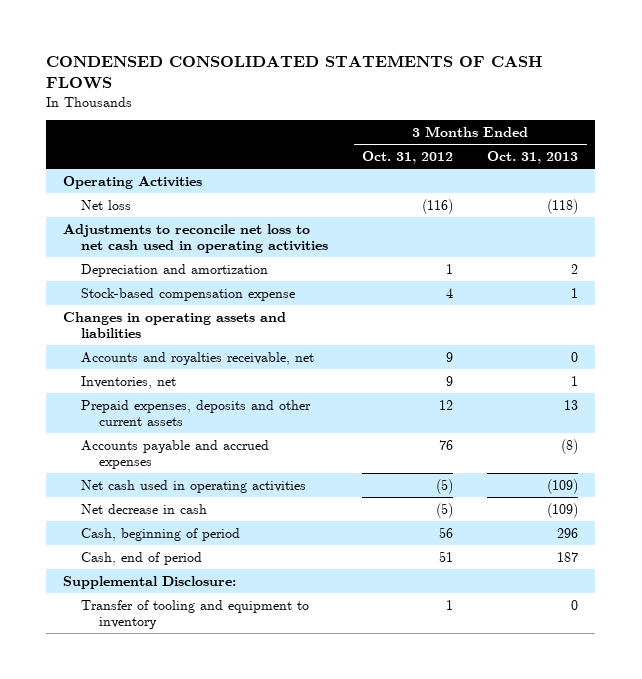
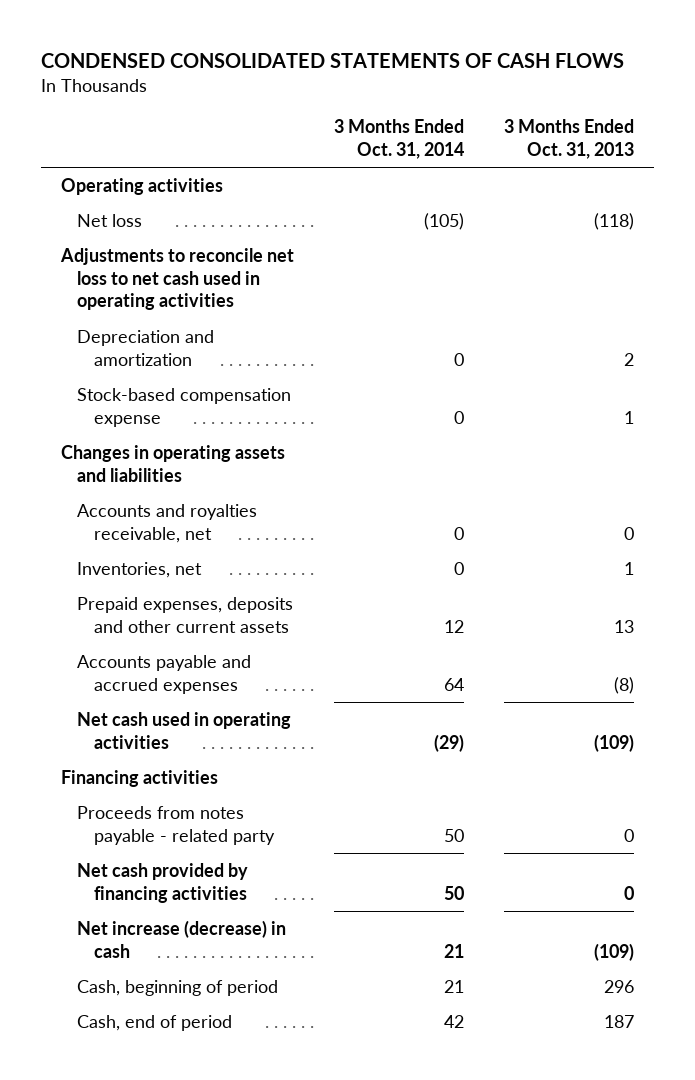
[362,150,454,164] Oct. 31, 2012 -> none
none -> [333,118,464,159] 3 Months Ended Oct. 31, 2014
[63,175,203,189] Operating Activities -> [60,177,223,195] Operating activities
none -> [60,769,218,787] Financing activities
none -> [77,805,276,845] Proceeds from notes payable - related party
none -> [77,862,249,903] Net cash provided by financing activities
[81,503,208,514] Net decrease in cash -> [77,919,287,958] Net increase (decrease) in cash
[63,575,237,589] Supplemental Disclosure: -> none
[81,599,310,629] Transfer of tooling and equipment to inventory -> none

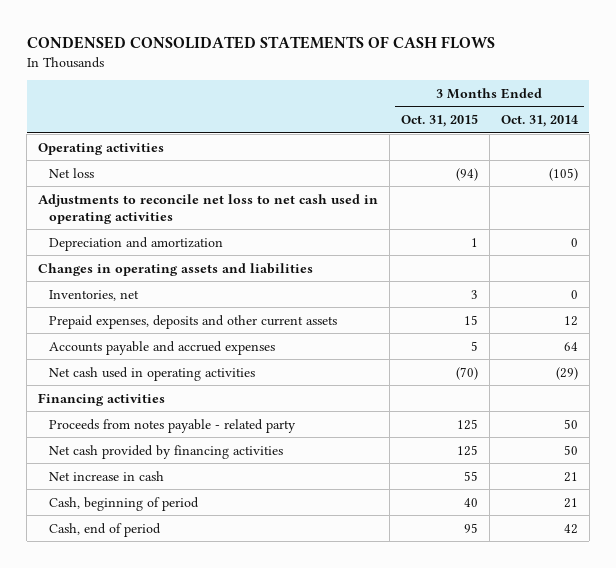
[503,118,634,159] 3 Months Ended Oct. 31, 2013 -> none
none -> [400,114,478,128] Oct. 31, 2015
[77,387,292,427] Stock-based compensation expense -> none
[77,503,258,543] Accounts and royalties receivable, net -> none
[77,919,287,958] Net increase (decrease) in cash -> [48,470,164,481] Net increase in cash

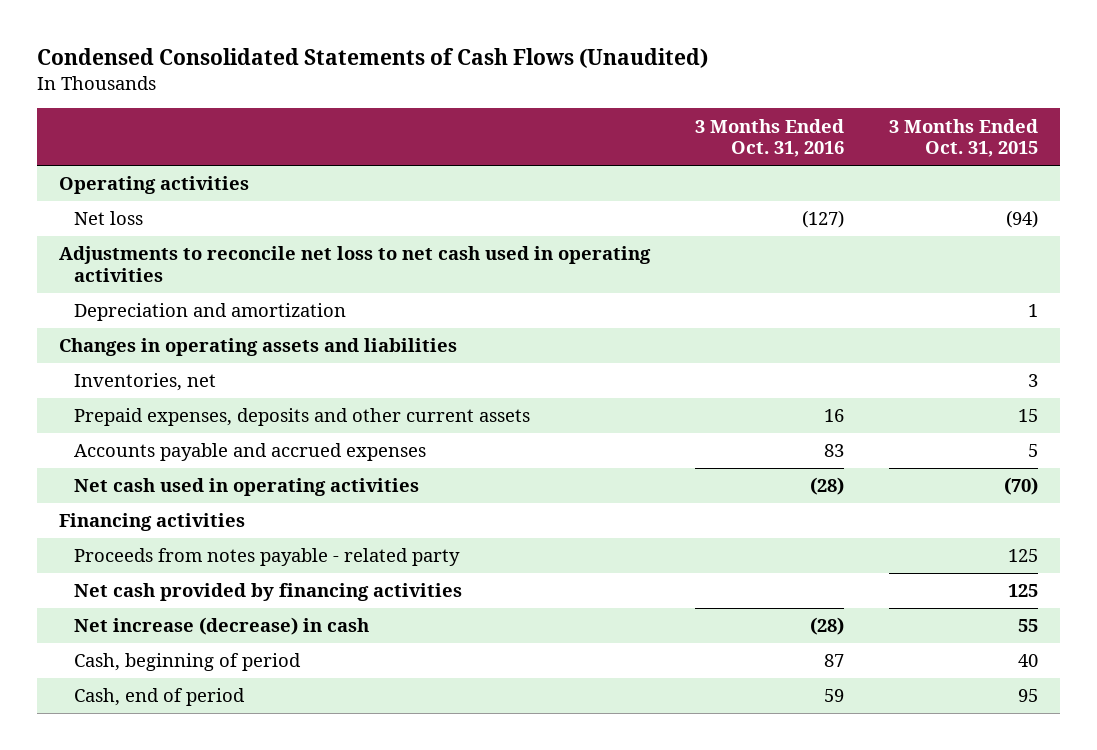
[26,36,495,50] CONDENSED CONSOLIDATED STATEMENTS OF CASH FLOWS -> [36,48,708,69] Condensed Consolidated Statements of Cash Flows (Unaudited)
[500,115,578,128] Oct. 31, 2014 -> none
none -> [694,118,844,158] 3 Months Ended Oct. 31, 2016
[48,470,164,481] Net increase in cash -> [74,617,370,636] Net increase (decrease) in cash

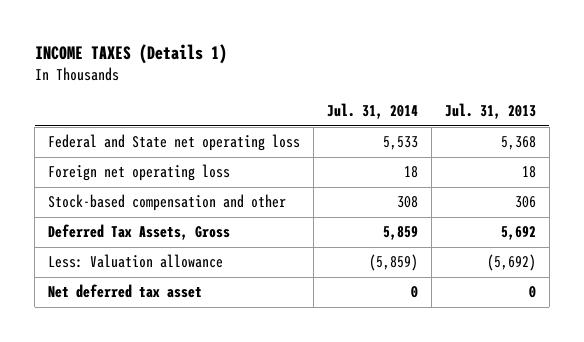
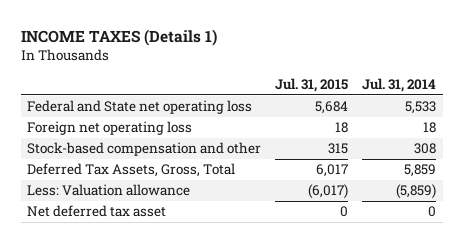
[444,103,536,120] Jul. 31, 2013 -> none
none -> [275,78,349,93] Jul. 31, 2015
[48,224,231,241] Deferred Tax Assets, Gross -> [27,163,236,178] Deferred Tax Assets, Gross, Total

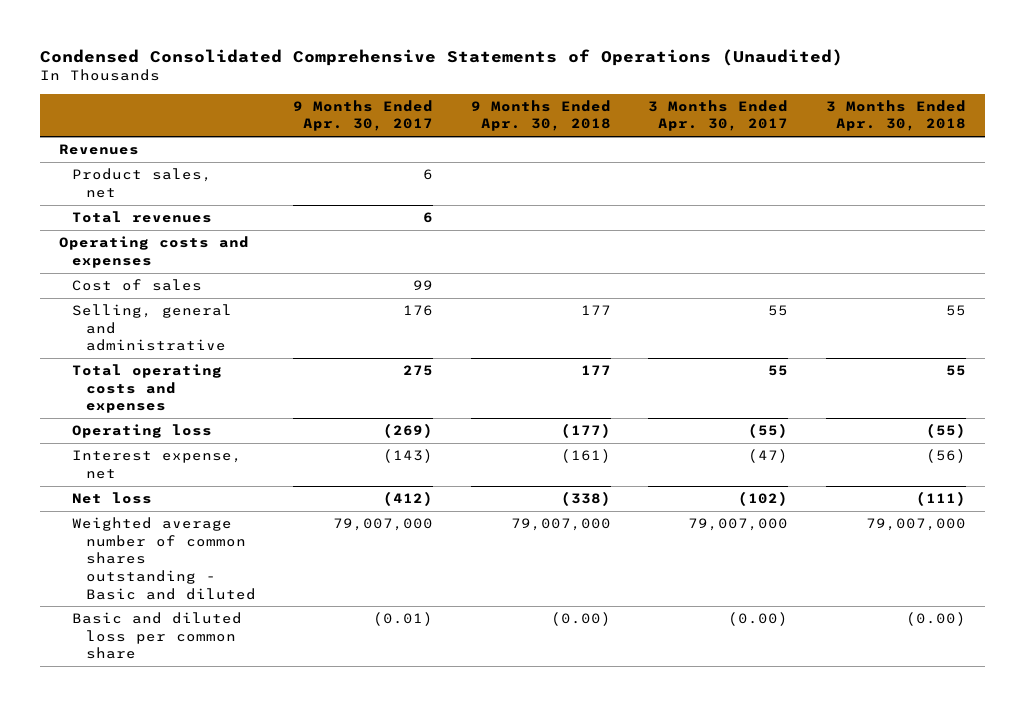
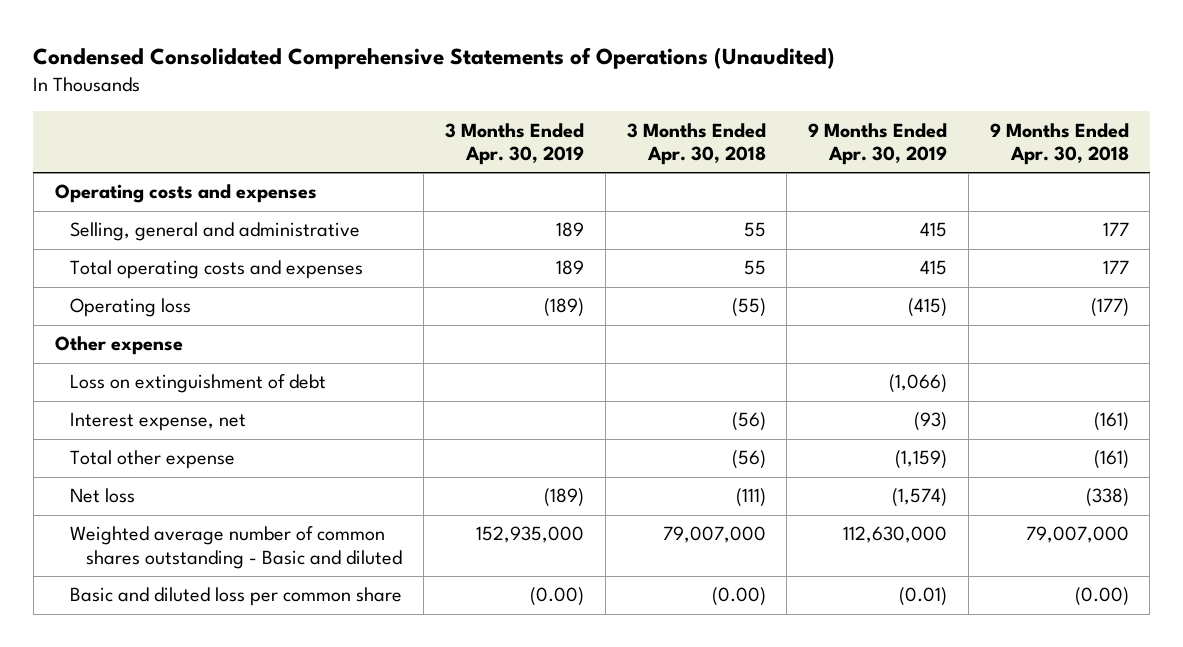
[293,99,434,132] 9 Months Ended Apr. 30, 2017 -> none
[648,99,789,132] 3 Months Ended Apr. 30, 2017 -> none
none -> [445,122,585,166] 3 Months Ended Apr. 30, 2019
none -> [808,122,948,166] 9 Months Ended Apr. 30, 2019
[59,144,140,156] Revenues -> none
[72,168,213,198] Product sales, net -> none
[72,211,213,224] Total revenues -> none
[72,279,203,292] Cost of sales -> none
none -> [54,336,183,356] Other expense
none -> [70,374,327,394] Loss on extinguishment of debt
none -> [70,450,236,470] Total other expense

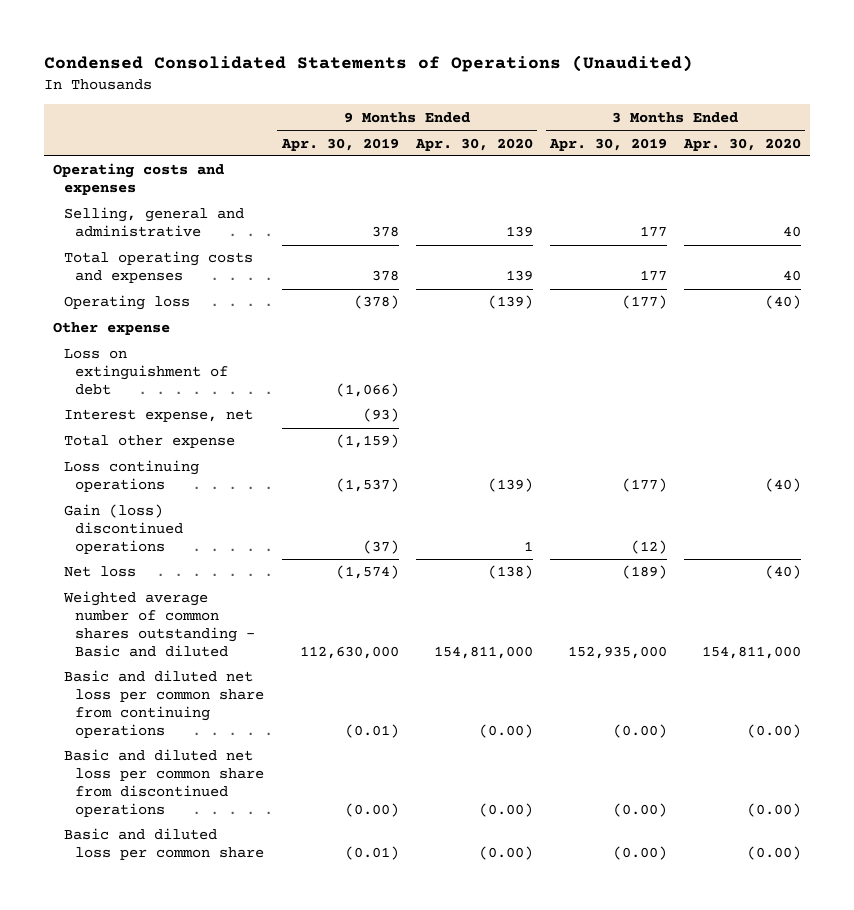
[33,47,836,70] Condensed Consolidated Comprehensive Statements of Operations (Unaudited) -> [43,54,693,72] Condensed Consolidated Statements of Operations (Unaudited)
[626,122,766,166] 3 Months Ended Apr. 30, 2018 -> none
[989,122,1129,166] 9 Months Ended Apr. 30, 2018 -> none
none -> [414,137,533,151] Apr. 30, 2020
none -> [683,137,802,151] Apr. 30, 2020
[556,222,585,238] 189 -> [639,226,667,238] 177
[920,222,948,238] 415 -> [371,226,399,238] 378
[556,260,585,276] 189 -> [639,270,667,282] 177
[920,260,948,276] 415 -> [371,270,399,282] 378
[544,298,585,318] (189) -> [621,295,667,310] (177)
[908,298,948,318] (415) -> [353,295,399,310] (378)
none -> [63,460,199,493] Loss continuing operations
none -> [63,504,184,555] Gain (loss) discontinued operations
none -> [63,670,265,738] Basic and diluted net loss per common share from continuing operations
none -> [63,749,265,817] Basic and diluted net loss per common share from discontinued operations

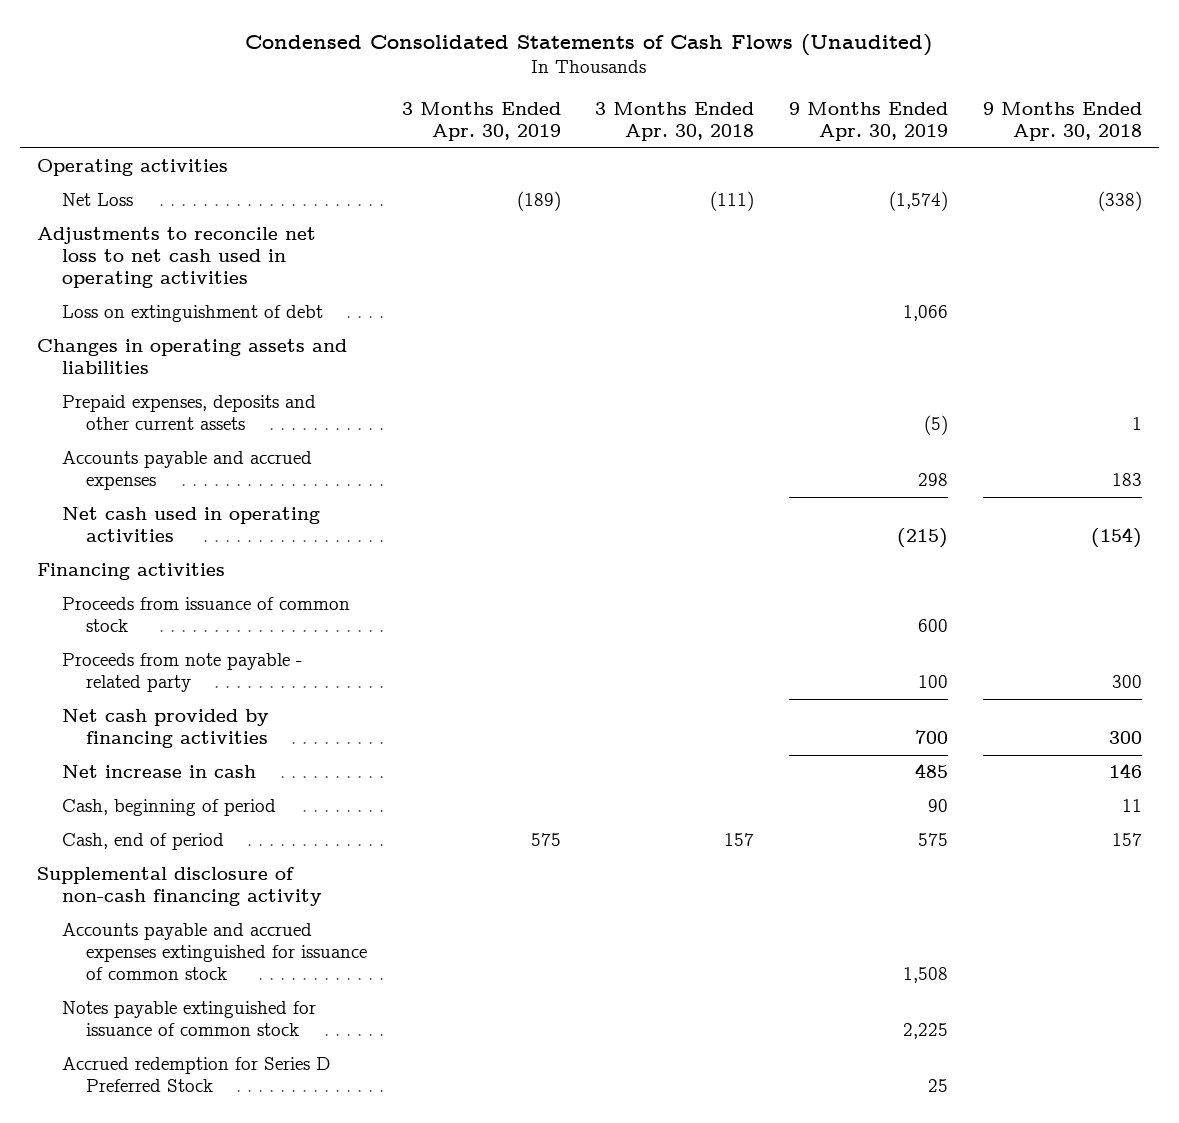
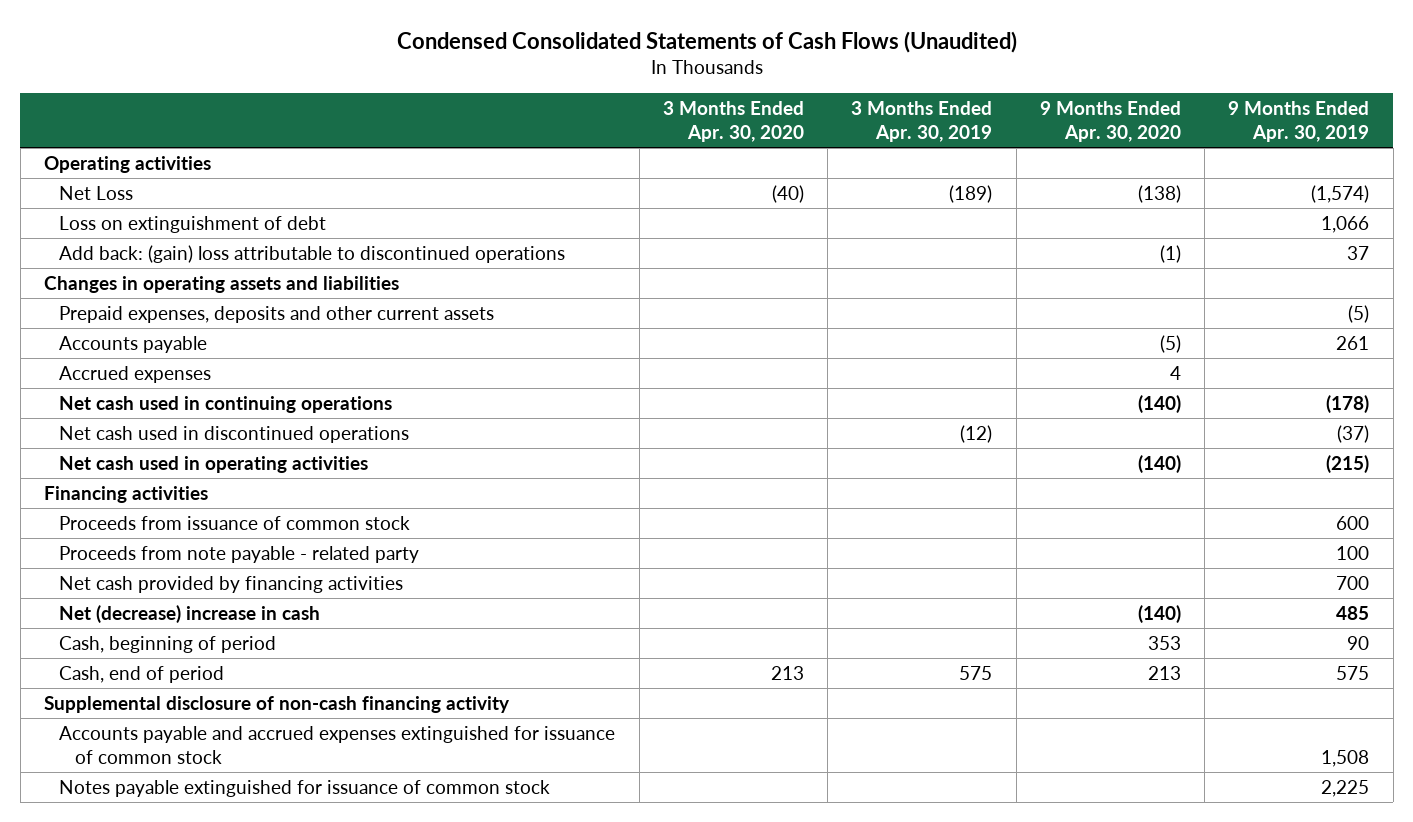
[595,101,755,141] 3 Months Ended Apr. 30, 2018 -> none
[982,101,1142,141] 9 Months Ended Apr. 30, 2018 -> none
none -> [662,100,804,142] 3 Months Ended Apr. 30, 2020
none -> [1039,100,1181,142] 9 Months Ended Apr. 30, 2020
[37,227,317,289] Adjustments to reconcile net loss to net cash used in operating activities -> none
none -> [59,244,566,263] Add back: (gain) loss attributable to discontinued operations
[61,451,312,491] Accounts payable and accrued expenses -> none
none -> [59,335,208,353] Accounts payable
none -> [59,365,212,383] Accrued expenses
none -> [59,395,393,413] Net cash used in continuing operations
none -> [59,425,410,443] Net cash used in discontinued operations
[61,765,256,779] Net increase in cash -> [59,604,321,623] Net (decrease) increase in cash
[61,1057,330,1093] Accrued redemption for Series D Preferred Stock -> none

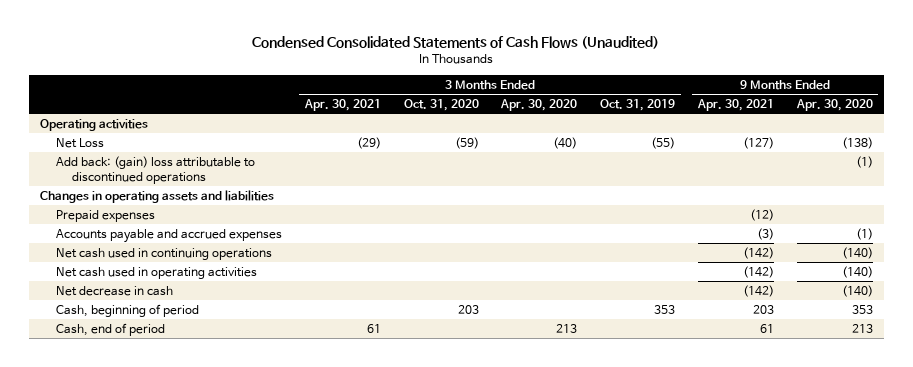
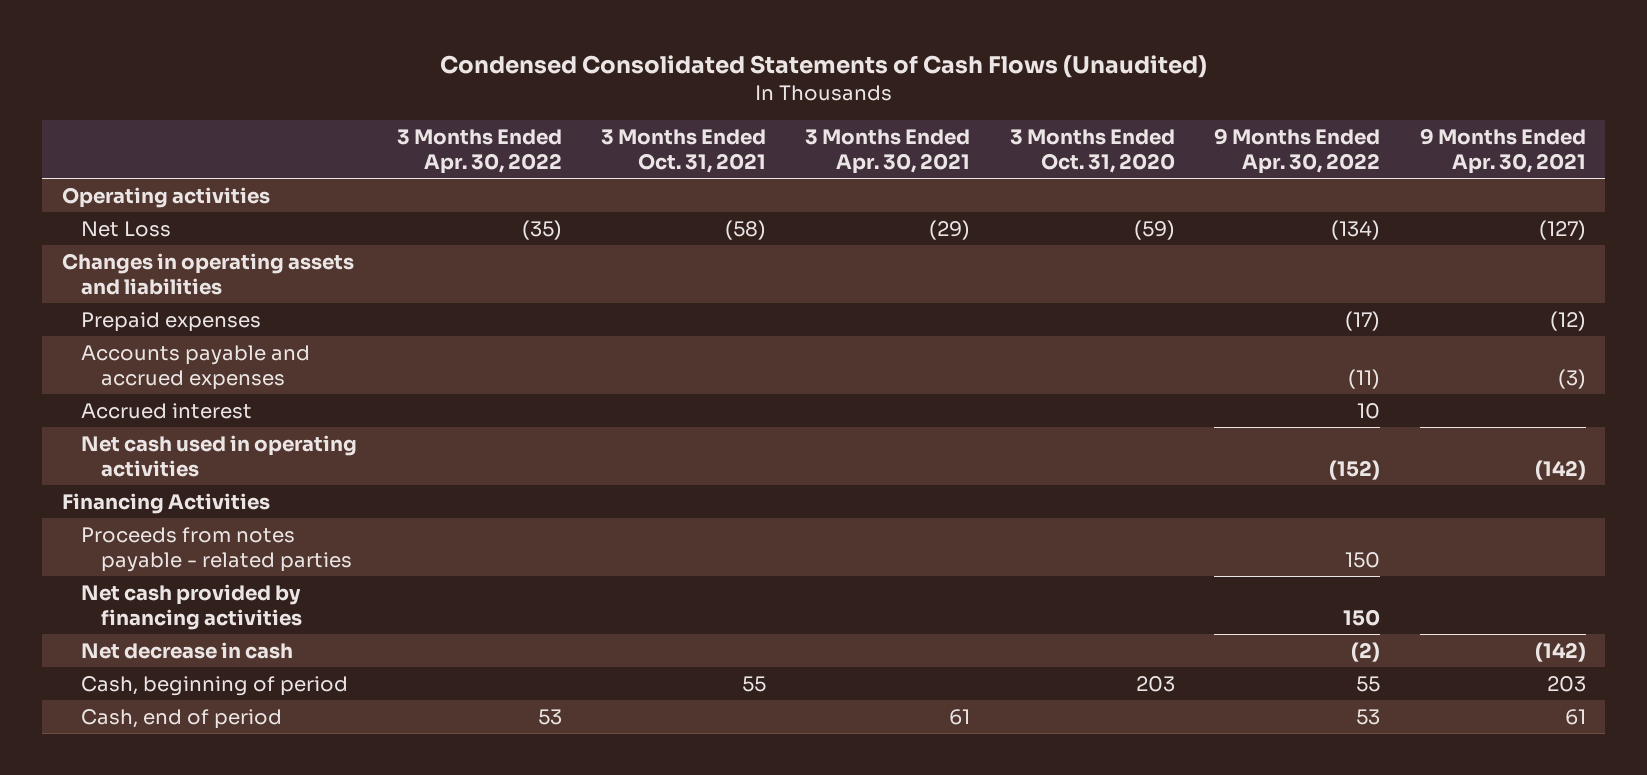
[500,99,578,112] Apr. 30, 2020 -> none
[600,99,676,112] Oct. 31, 2019 -> none
[795,99,873,112] Apr. 30, 2020 -> none
none -> [396,129,562,174] 3 Months Ended Apr. 30, 2022
none -> [601,129,767,173] 3 Months Ended Oct. 31, 2021
none -> [1214,128,1381,174] 9 Months Ended Apr. 30, 2022
[56,155,256,185] Add back: (gain) loss attributable to discontinued operations -> none
[56,247,273,260] Net cash used in continuing operations -> none
none -> [81,403,253,420] Accrued interest
none -> [61,493,270,515] Financing Activities
none -> [81,527,352,572] Proceeds from notes payable - related parties
none -> [81,584,302,630] Net cash provided by financing activities

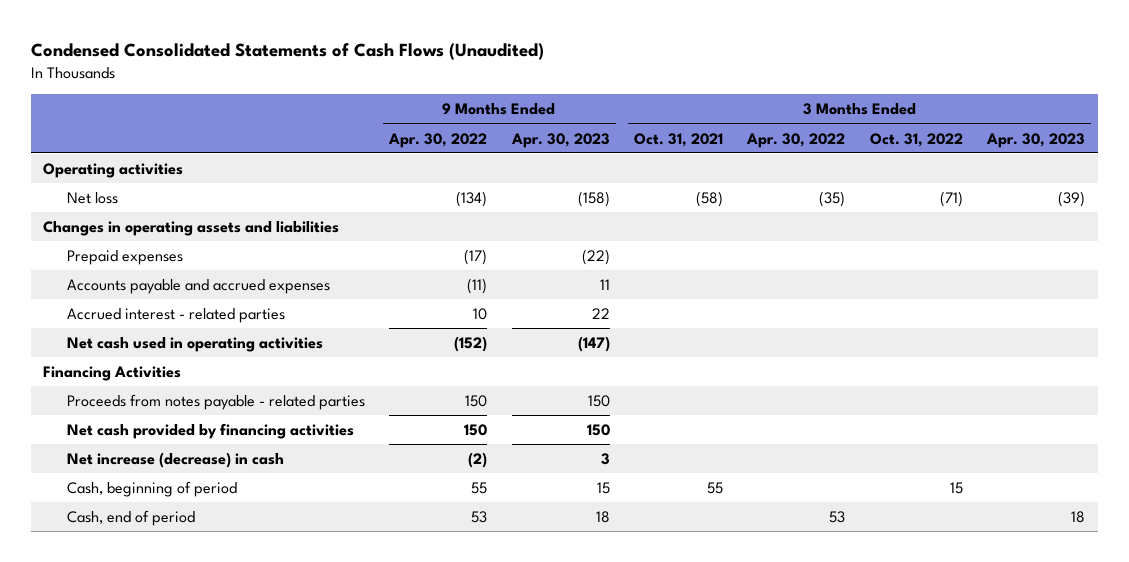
[805,129,971,174] 3 Months Ended Apr. 30, 2021 -> none
[1009,129,1175,173] 3 Months Ended Oct. 31, 2020 -> none
[1419,128,1586,174] 9 Months Ended Apr. 30, 2021 -> none
none -> [510,132,610,148] Apr. 30, 2023
none -> [869,132,963,147] Oct. 31, 2022
none -> [986,132,1086,148] Apr. 30, 2023
[81,221,172,238] Net Loss -> [66,191,118,204] Net loss
[81,403,253,420] Accrued interest -> [66,307,285,323] Accrued interest - related parties
[81,642,294,660] Net decrease in cash -> [66,451,284,468] Net increase (decrease) in cash

